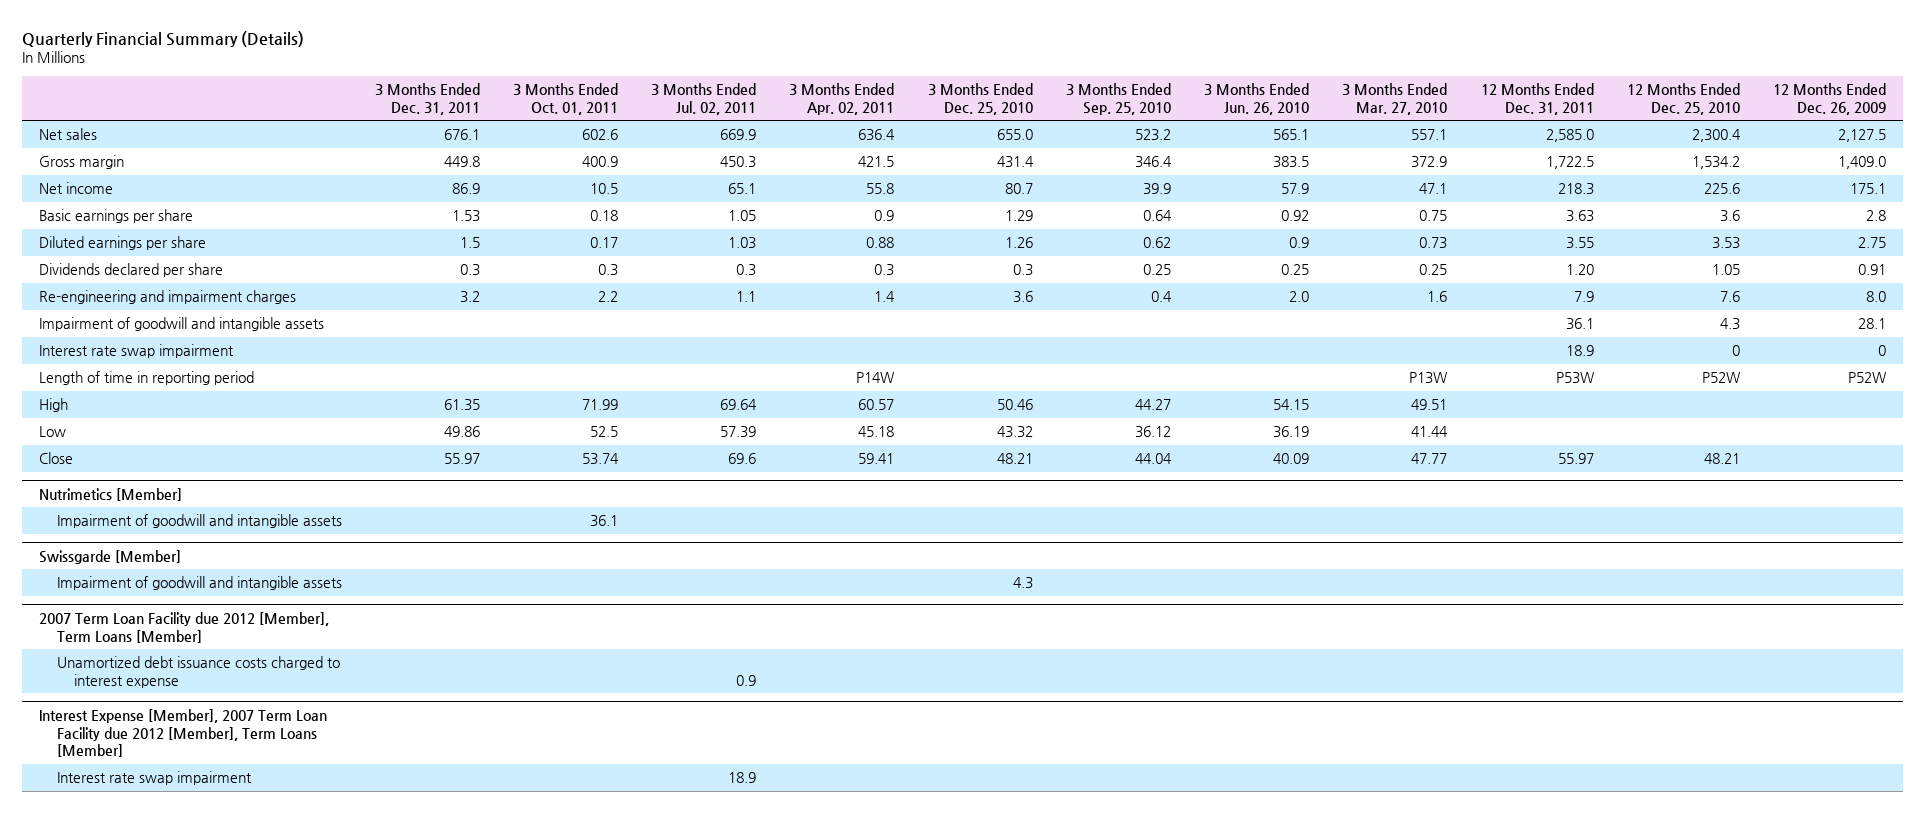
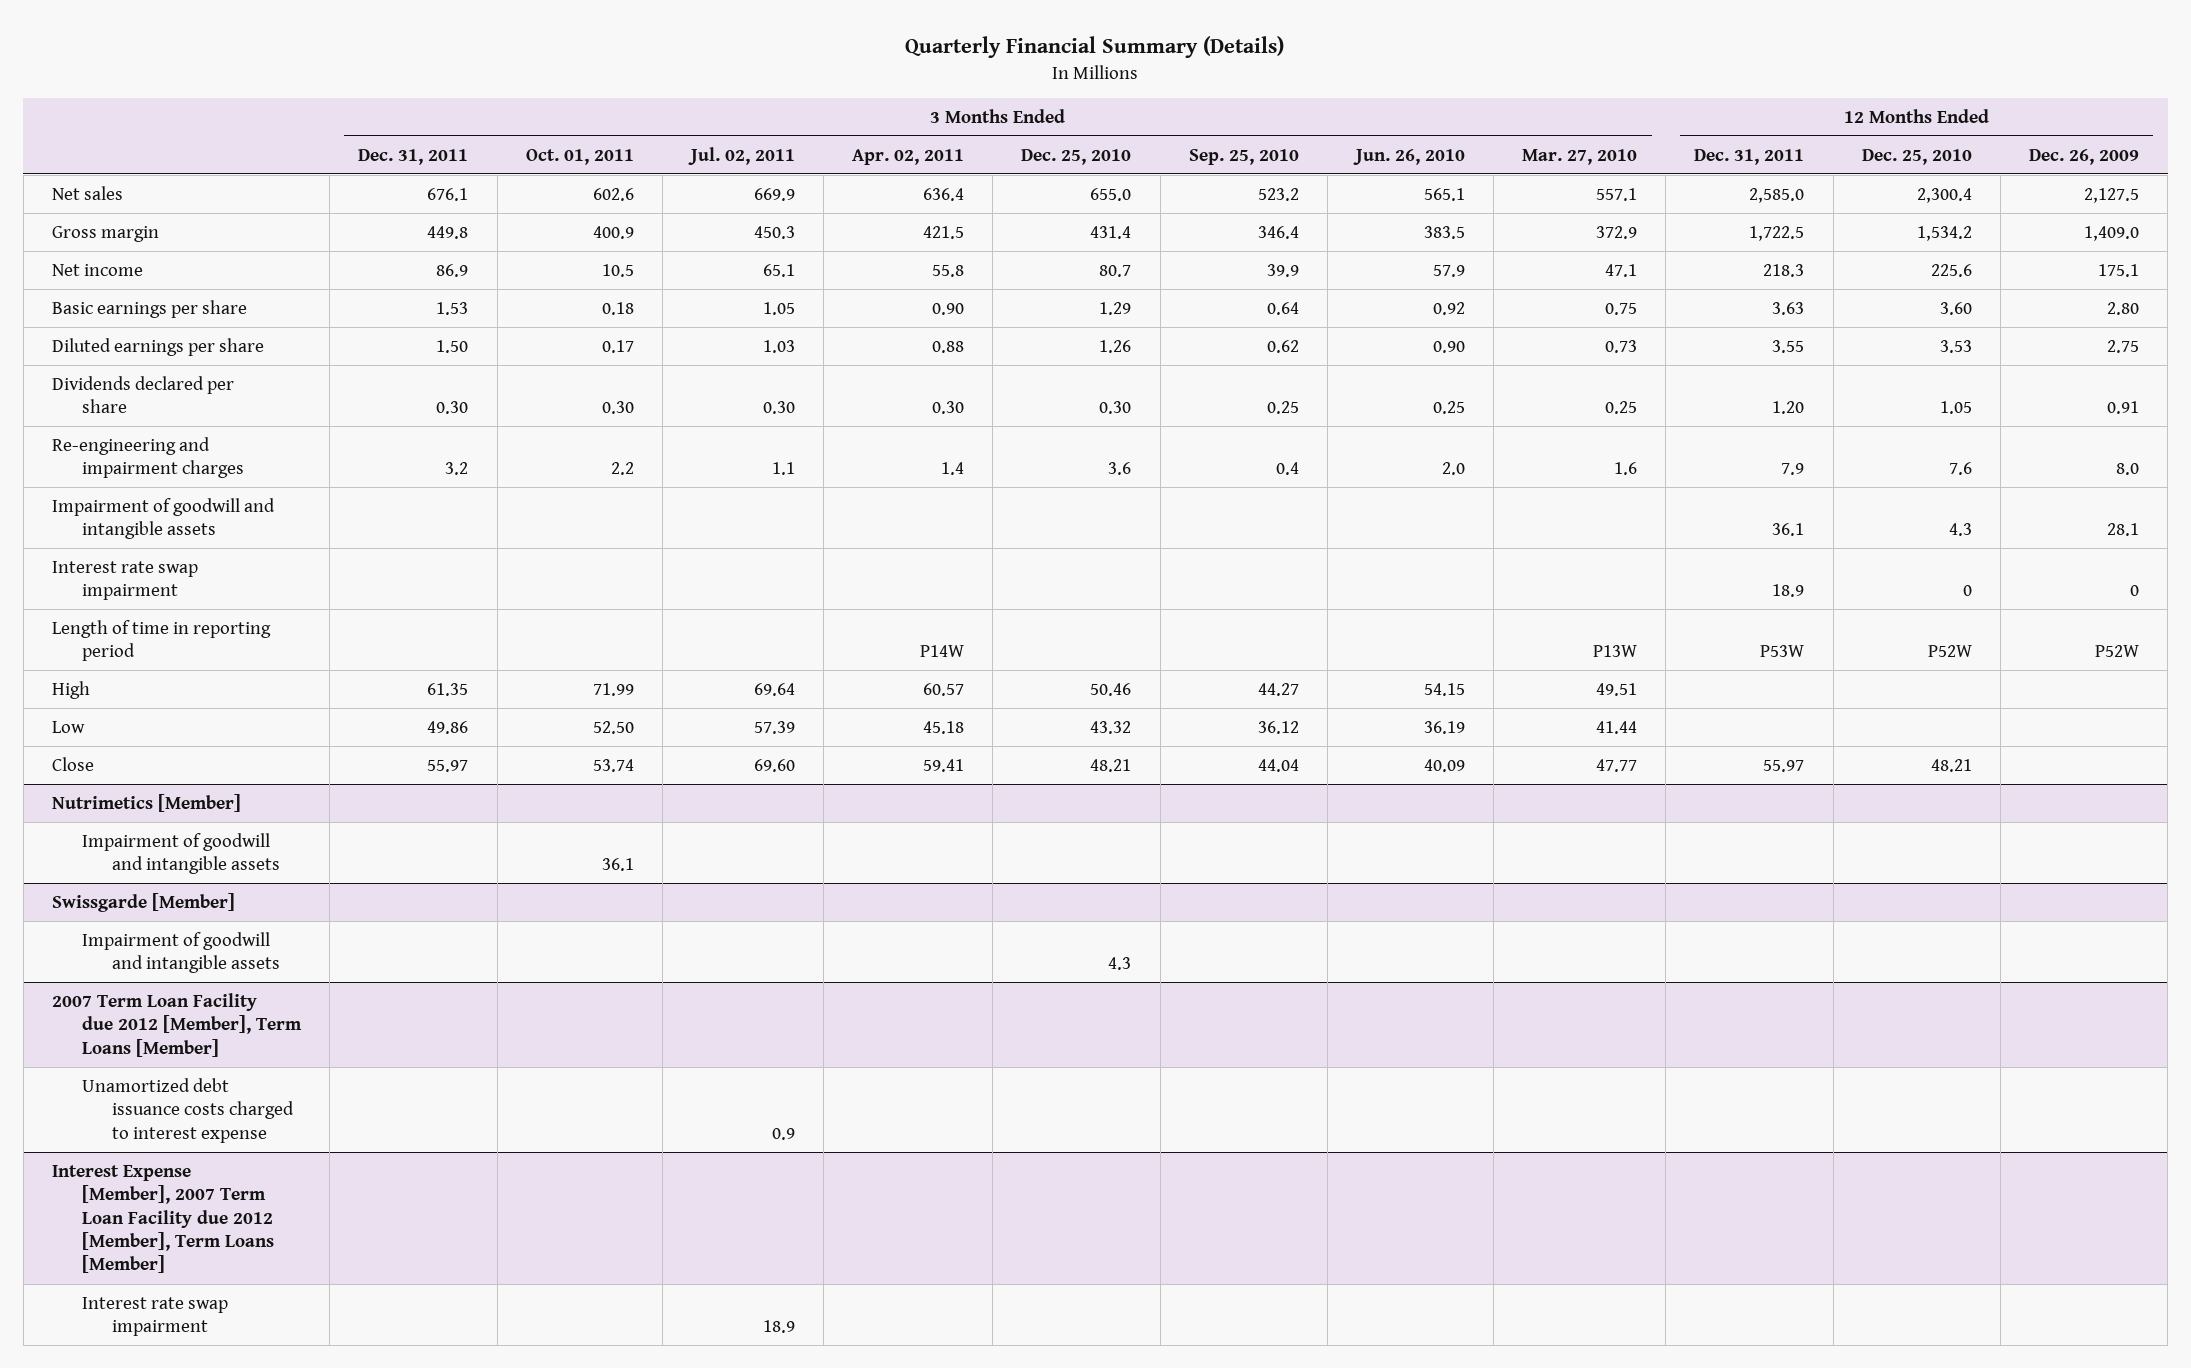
[874,210,895,222] 0.9 -> [932,302,965,315] 0.90
[1719,210,1740,223] 3.6 -> [1939,301,1972,315] 3.60
[1866,210,1887,222] 2.8 -> [2106,301,2139,315] 2.80
[459,237,480,249] 1.5 -> [436,339,469,353] 1.50
[1289,237,1310,249] 0.9 -> [1432,340,1465,353] 0.90
[459,264,480,277] 0.3 -> [436,401,469,415] 0.30
[598,264,619,277] 0.3 -> [601,401,634,415] 0.30
[736,264,757,277] 0.3 -> [762,401,795,415] 0.30
[874,264,895,277] 0.3 -> [932,401,965,415] 0.30
[1012,264,1033,277] 0.3 -> [1099,401,1132,415] 0.30
[590,426,619,438] 52.5 -> [592,720,634,734] 52.50
[728,453,757,465] 69.6 -> [753,758,795,772] 69.60

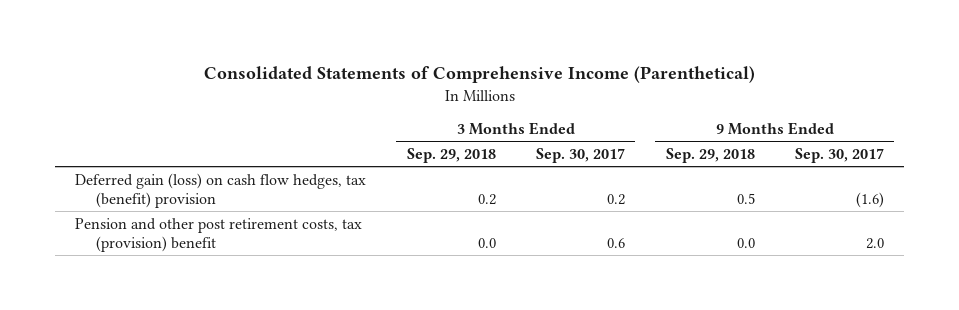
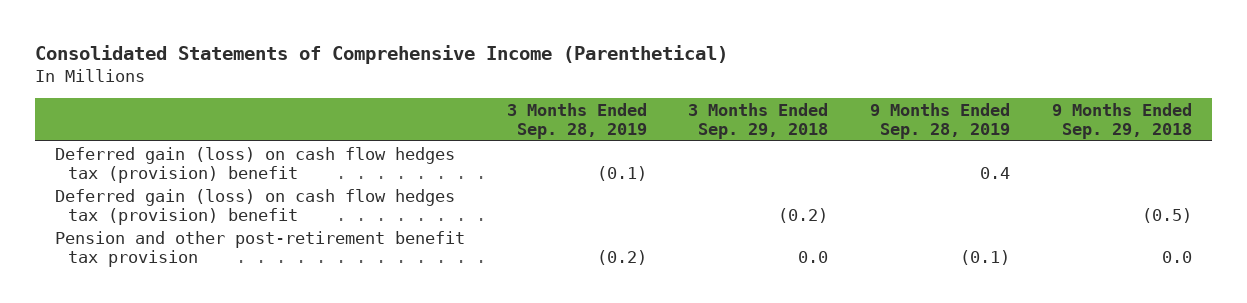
[536,147,626,163] Sep. 30, 2017 -> none
[795,147,885,163] Sep. 30, 2017 -> none
none -> [506,102,647,139] 3 Months Ended Sep. 28, 2019
none -> [869,102,1010,139] 9 Months Ended Sep. 28, 2019
none -> [55,146,456,183] Deferred gain (loss) on cash flow hedges tax (provision) benefit
[75,172,367,209] Deferred gain (loss) on cash flow hedges, tax (benefit) provision -> [55,188,456,225] Deferred gain (loss) on cash flow hedges tax (provision) benefit
[477,194,496,206] 0.2 -> [778,207,829,223] (0.2)
[736,193,755,205] 0.5 -> [1141,207,1192,223] (0.5)
[75,217,363,253] Pension and other post retirement costs, tax (provision) benefit -> [55,230,466,267] Pension and other post-retirement benefit tax provision

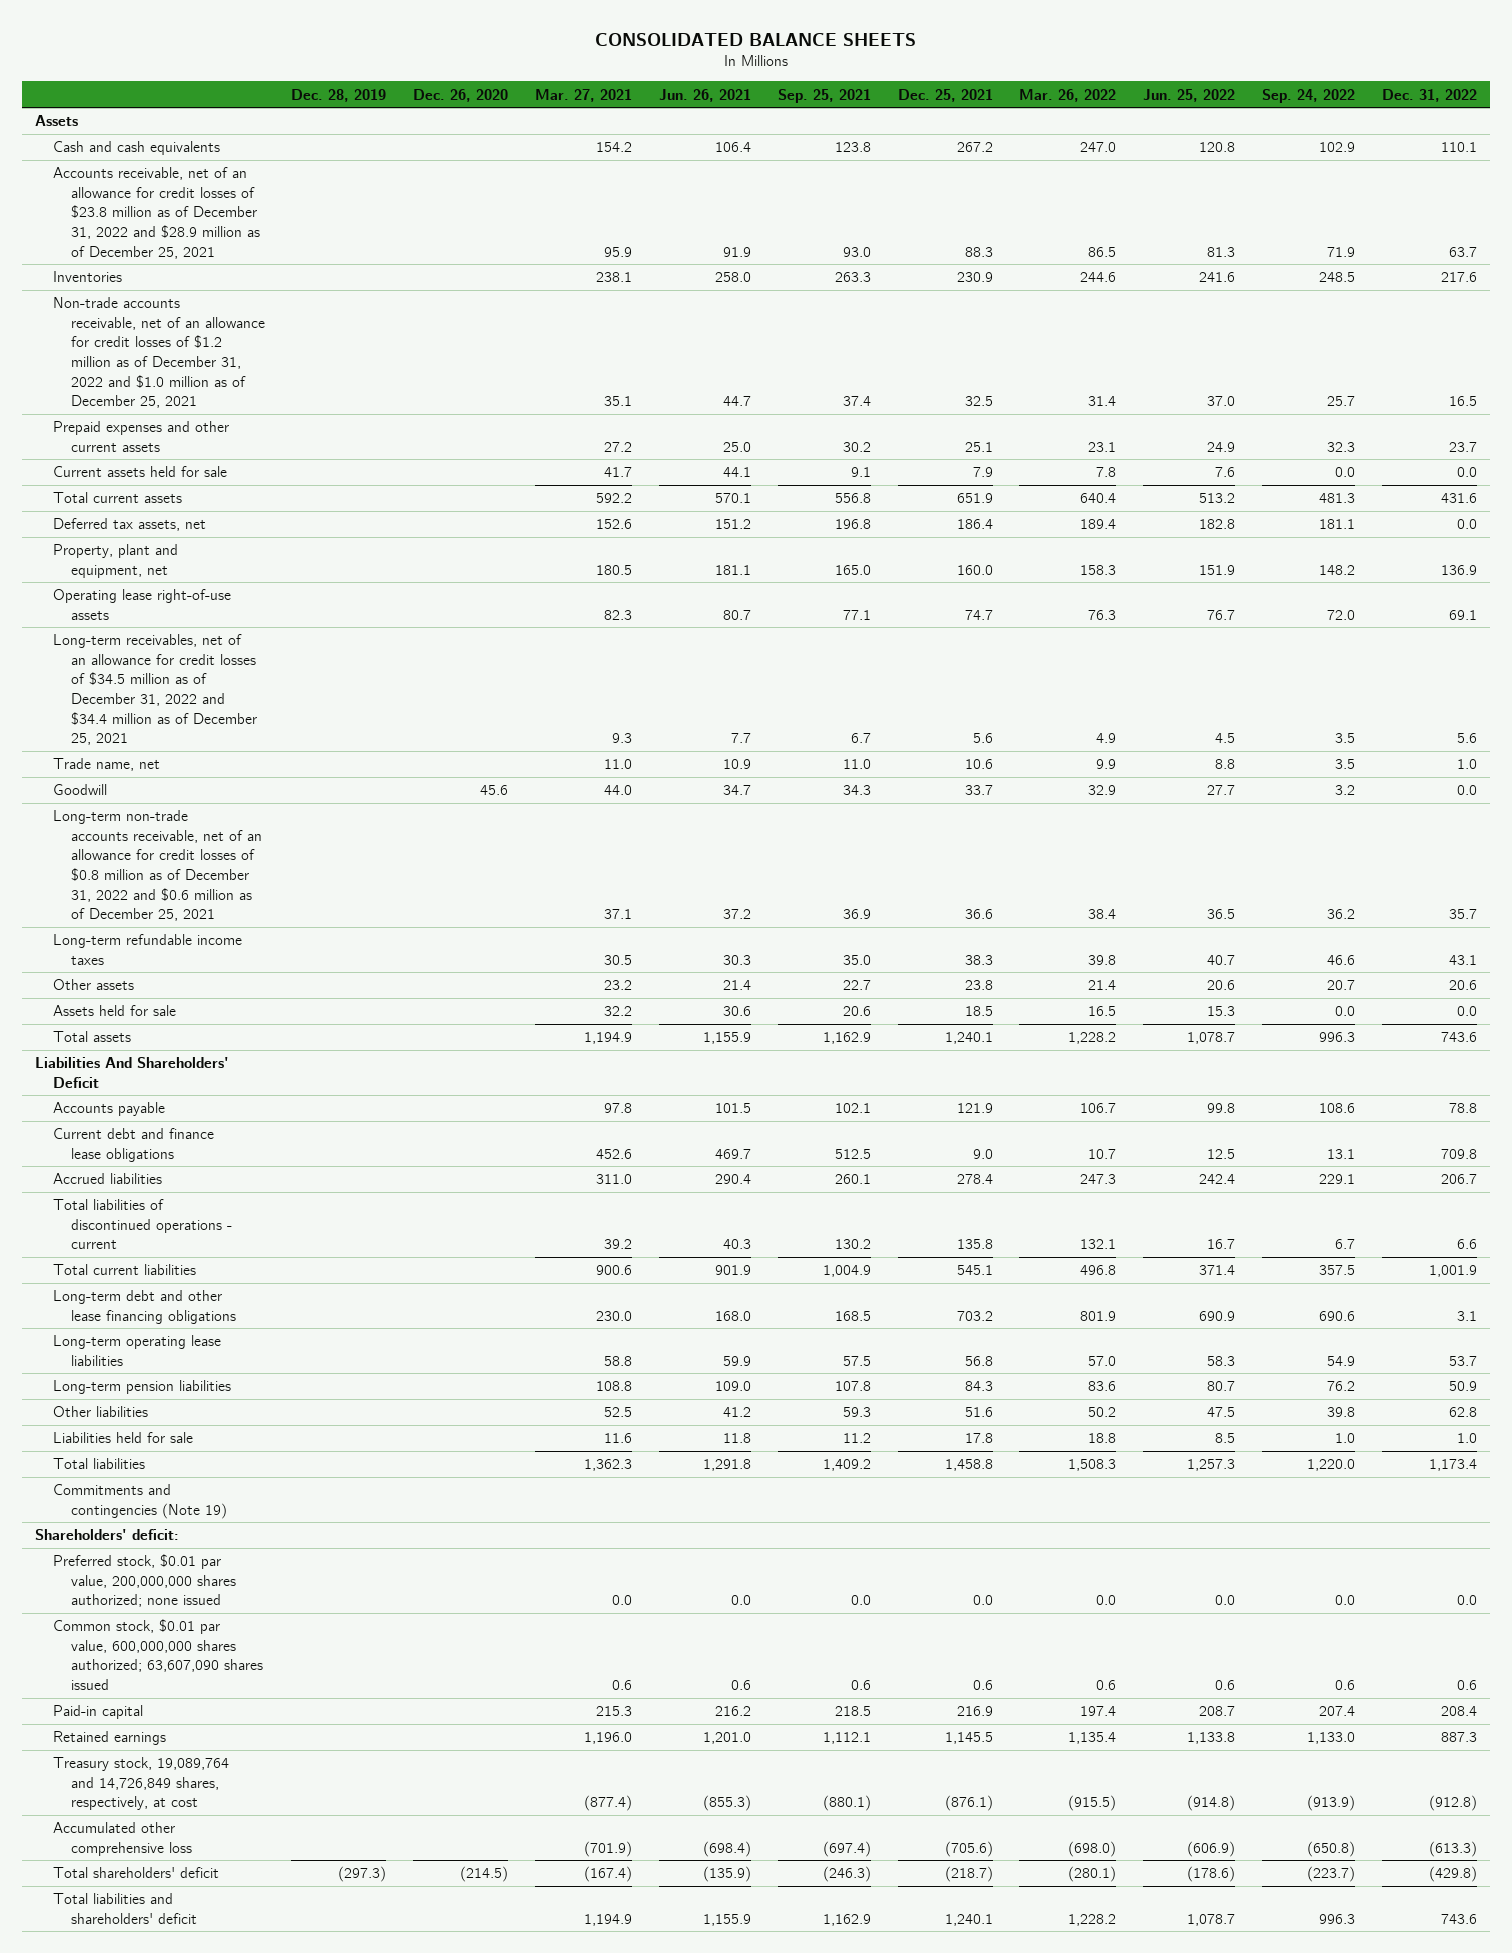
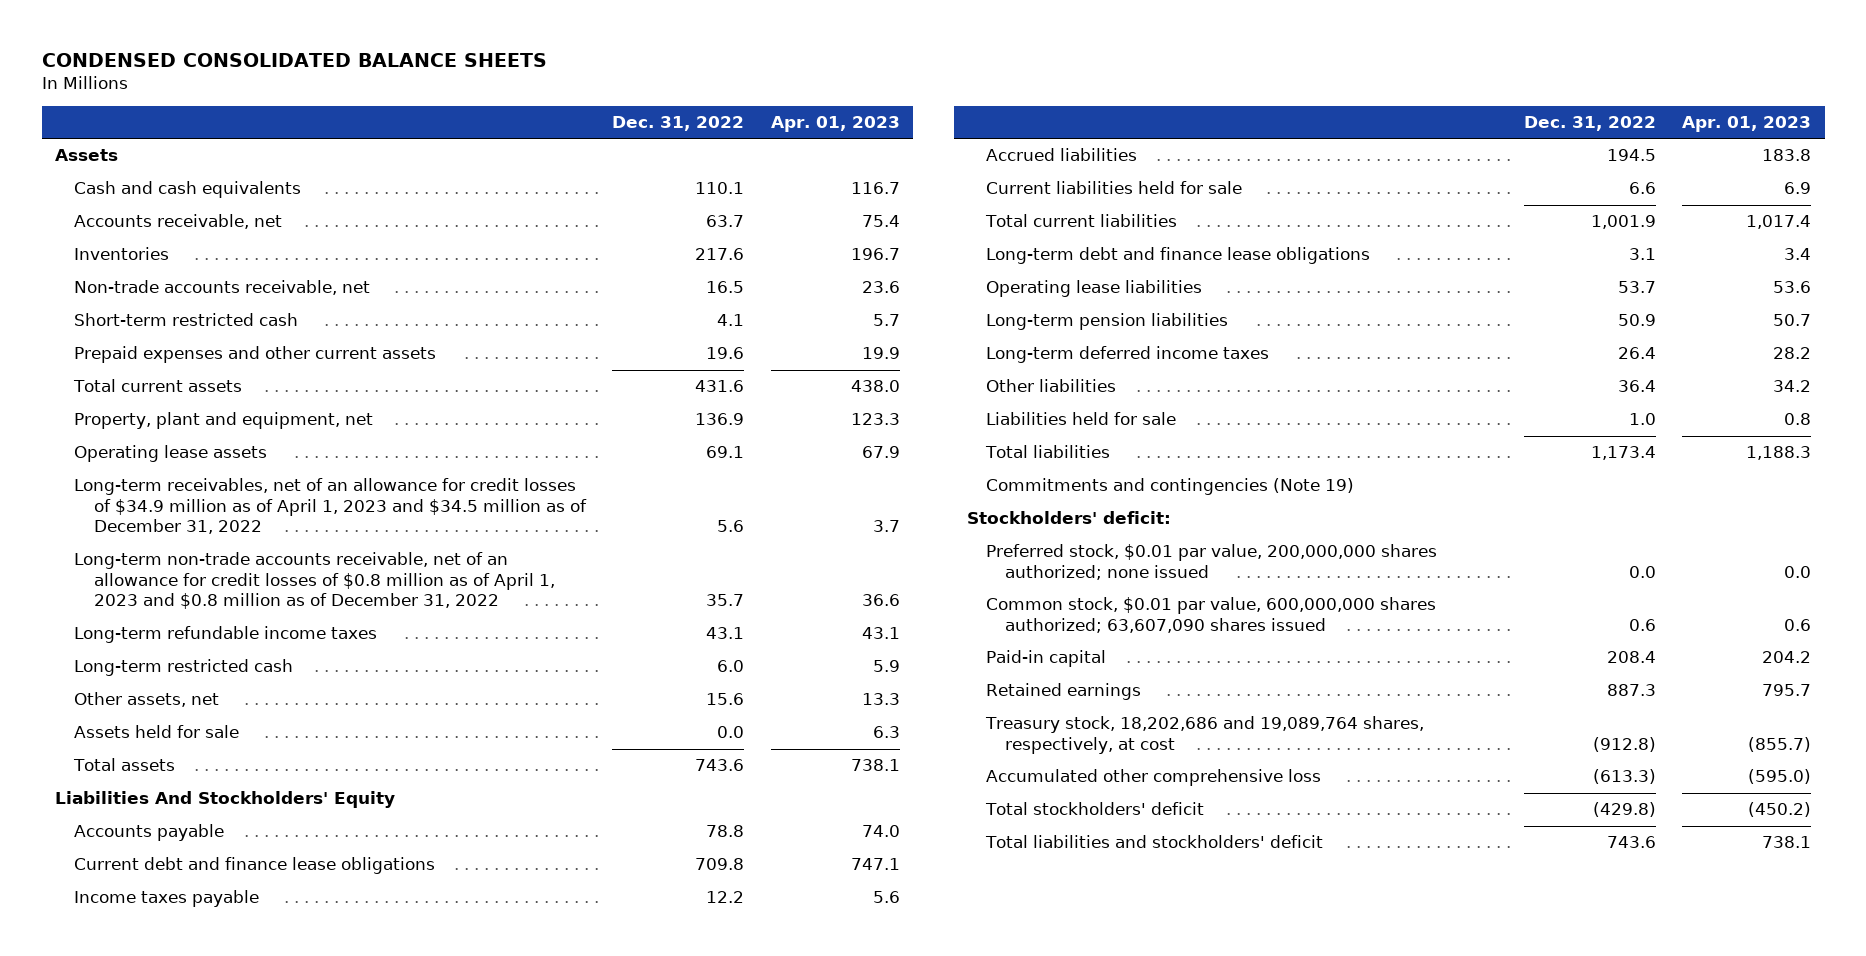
[595,32,917,46] CONSOLIDATED BALANCE SHEETS -> [41,53,547,68] CONDENSED CONSOLIDATED BALANCE SHEETS
[291,88,387,102] Dec. 28, 2019 -> none
[413,88,509,102] Dec. 26, 2020 -> none
[535,88,633,102] Mar. 27, 2021 -> none
[658,88,751,102] Jun. 26, 2021 -> none
[777,88,871,103] Sep. 25, 2021 -> none
[897,88,993,102] Dec. 25, 2021 -> none
[1019,88,1117,102] Mar. 26, 2022 -> none
[1143,88,1236,102] Jun. 25, 2022 -> none
[1262,88,1356,103] Sep. 24, 2022 -> none
none -> [770,115,900,132] Apr. 01, 2023
[52,167,260,259] Accounts receivable, net of an allowance for credit losses of $23.8 million as of December 31, 2022 and $28.9 million as of December 25, 2021 -> [74,214,283,230] Accounts receivable, net
[52,466,227,478] Current assets held for sale -> none
[52,297,265,409] Non-trade accounts receivable, net of an allowance for credit losses of $1.2 million as of December 31, 2022 and $1.0 million as of December 25, 2021 -> [74,280,371,296] Non-trade accounts receivable, net
none -> [74,313,299,327] Short-term restricted cash
[1448,441,1477,452] 23.7 -> [706,347,745,360] 19.6
[52,518,206,532] Deferred tax assets, net -> none
[52,758,160,772] Trade name, net -> none
[52,784,107,796] Goodwill -> none
[52,589,231,620] Operating lease right-of-use assets -> [74,445,268,463] Operating lease assets
[52,634,257,746] Long-term receivables, net of an allowance for credit losses of $34.5 million as of December 31, 2022 and $34.4 million as of December 25, 2021 -> [74,478,587,535] Long-term receivables, net of an allowance for credit losses of $34.9 million as of April 1, 2023 and $34.5 million as of December 31, 2022
[52,810,262,922] Long-term non-trade accounts receivable, net of an allowance for credit losses of $0.8 million as of December 31, 2022 and $0.6 million as of December 25, 2021 -> [74,552,555,610] Long-term non-trade accounts receivable, net of an allowance for credit losses of $0.8 million as of April 1, 2023 and $0.8 million as of December 31, 2022
none -> [74,659,294,677] Long-term restricted cash
[52,979,134,991] Other assets -> [74,692,220,708] Other assets, net
[1448,980,1477,991] 20.6 -> [706,693,745,706] 15.6
[35,1057,230,1088] Liabilities And Shareholders' Deficit -> [55,791,396,809] Liabilities And Stockholders' Equity
none -> [74,890,260,908] Income taxes payable
[1440,1174,1477,1185] 206.7 -> [1606,149,1656,162] 194.5
[52,1199,232,1250] Total liabilities of discontinued operations - current -> [986,181,1243,195] Current liabilities held for sale
[52,1290,236,1324] Long-term debt and other lease financing obligations -> [986,247,1371,265] Long-term debt and finance lease obligations
[52,1335,221,1366] Long-term operating lease liabilities -> [986,280,1203,298] Operating lease liabilities
none -> [986,346,1270,364] Long-term deferred income taxes
[1448,1407,1477,1418] 62.8 -> [1617,380,1656,393] 36.4
[35,1529,180,1541] Shareholders' deficit: -> [966,511,1171,525] Stockholders' deficit:
[52,1757,229,1811] Treasury stock, 19,089,764 and 14,726,849 shares, respectively, at cost -> [985,716,1425,754] Treasury stock, 18,202,686 and 19,089,764 shares, respectively, at cost
[52,1867,219,1879] Total shareholders' deficit -> [985,802,1205,816] Total stockholders' deficit
[52,1893,197,1924] Total liabilities and shareholders' deficit -> [985,835,1324,849] Total liabilities and stockholders' deficit

